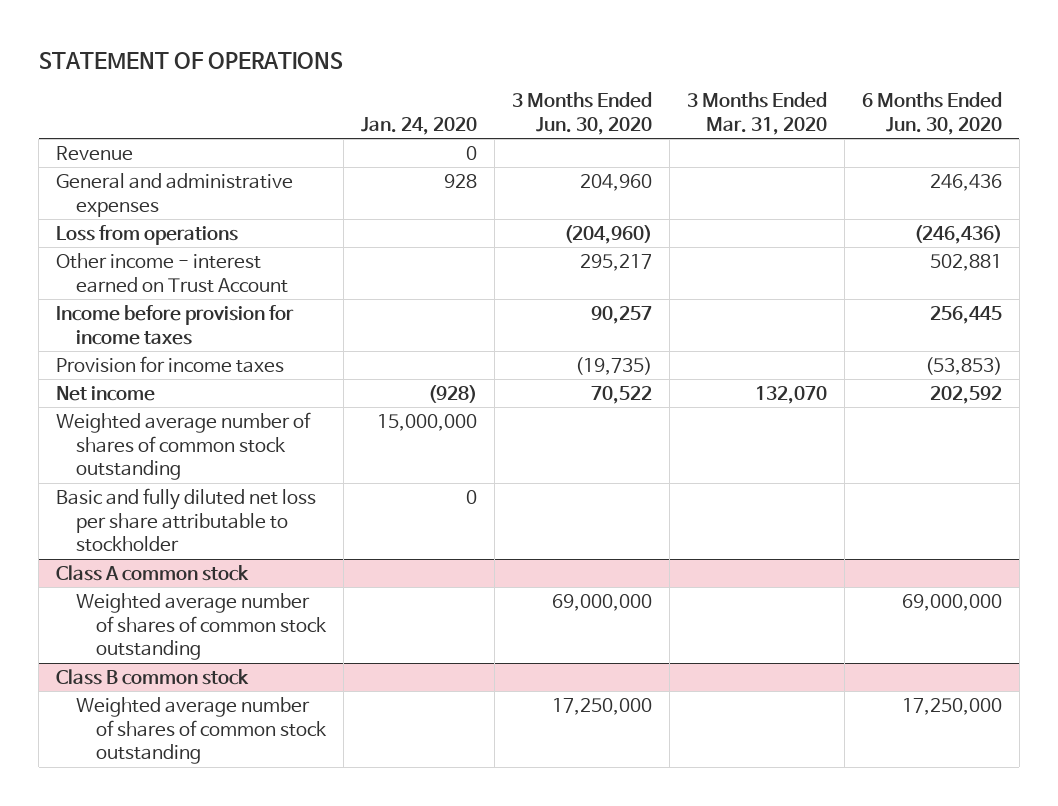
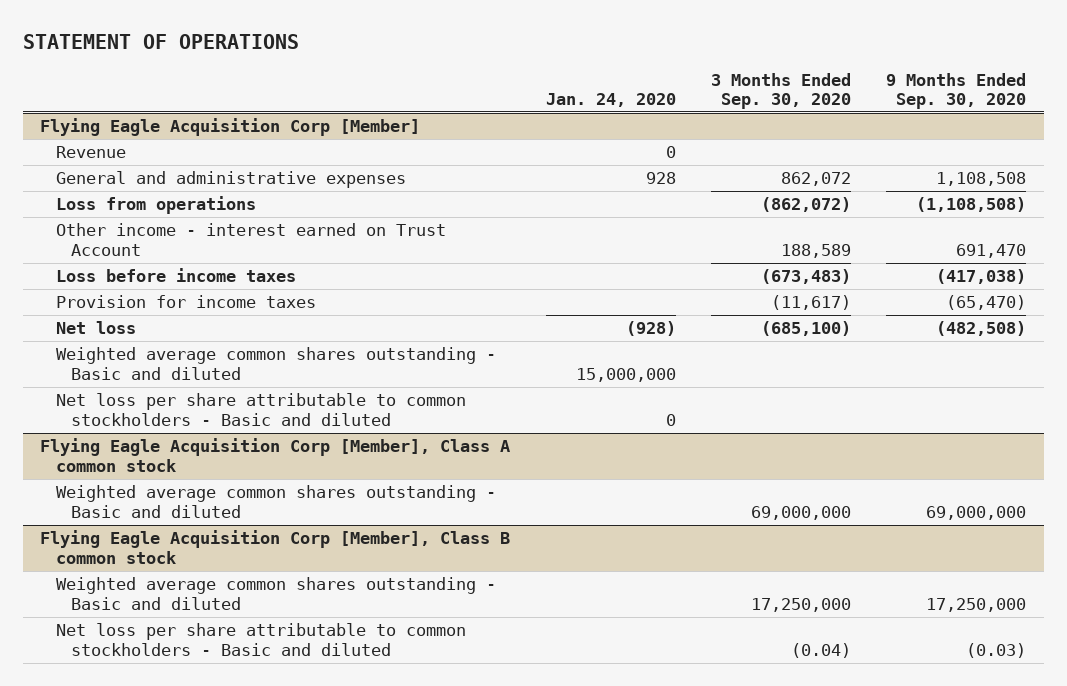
[511,92,652,135] 3 Months Ended Jun. 30, 2020 -> none
[686,92,827,135] 3 Months Ended Mar. 31, 2020 -> none
[861,92,1002,135] 6 Months Ended Jun. 30, 2020 -> none
none -> [711,72,852,110] 3 Months Ended Sep. 30, 2020
none -> [886,72,1027,110] 9 Months Ended Sep. 30, 2020
none -> [40,118,421,137] Flying Eagle Acquisition Corp [Member]
[56,304,295,345] Income before provision for income taxes -> [55,268,296,283] Loss before income taxes
[56,385,156,401] Net income -> [55,321,136,335] Net loss
[56,411,312,481] Weighted average number of shares of common stock outstanding -> [55,347,496,380] Weighted average common shares outstanding - Basic and diluted
[56,487,317,553] Basic and fully diluted net loss per share attributable to stockholder -> [55,393,466,426] Net loss per share attributable to common stockholders - Basic and diluted
[56,564,250,581] Class A common stock -> [40,438,511,472] Flying Eagle Acquisition Corp [Member], Class A common stock
[76,592,328,661] Weighted average number of shares of common stock outstanding -> [55,485,496,518] Weighted average common shares outstanding - Basic and diluted
[56,668,250,685] Class B common stock -> [40,530,511,564] Flying Eagle Acquisition Corp [Member], Class B common stock
[76,696,328,765] Weighted average number of shares of common stock outstanding -> [55,577,496,610] Weighted average common shares outstanding - Basic and diluted
none -> [55,623,466,656] Net loss per share attributable to common stockholders - Basic and diluted

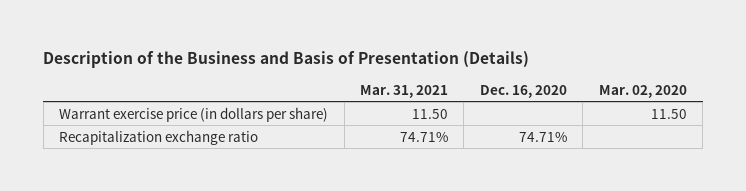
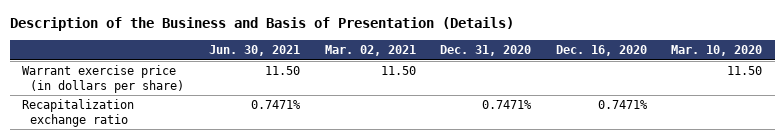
[360,84,449,98] Mar. 31, 2021 -> none
[598,84,687,98] Mar. 02, 2020 -> none
none -> [208,45,300,57] Jun. 30, 2021
none -> [324,45,416,57] Mar. 02, 2021
none -> [440,45,532,57] Dec. 31, 2020
none -> [671,45,763,57] Mar. 10, 2020
[518,131,567,142] 74.71% -> [597,100,648,110] 0.7471%

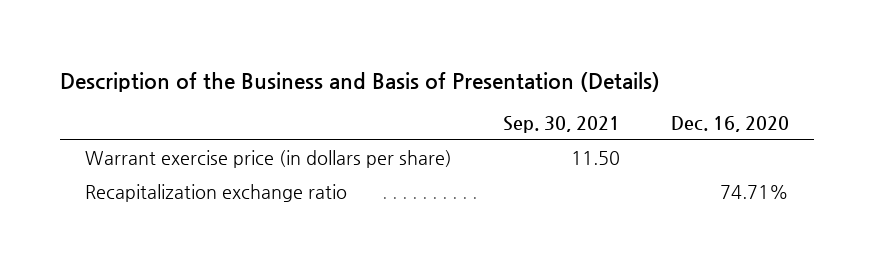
[208,45,300,57] Jun. 30, 2021 -> none
[324,45,416,57] Mar. 02, 2021 -> none
[440,45,532,57] Dec. 31, 2020 -> none
[671,45,763,57] Mar. 10, 2020 -> none
none -> [502,116,620,134] Sep. 30, 2021
[597,100,648,110] 0.7471% -> [719,185,789,200] 74.71%

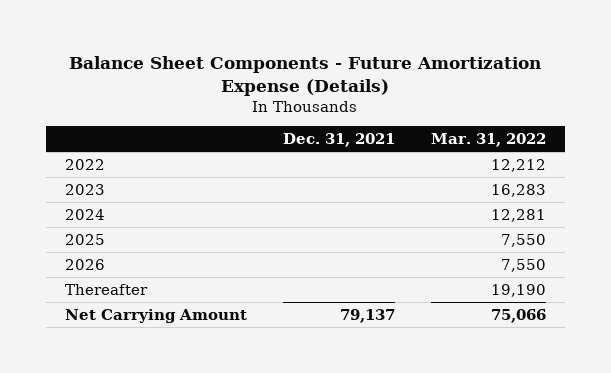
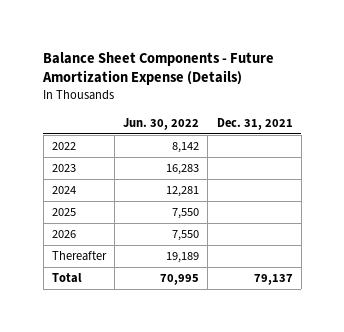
[431,132,547,147] Mar. 31, 2022 -> none
none -> [123,117,200,130] Jun. 30, 2022
[64,308,247,323] Net Carrying Amount -> [51,273,82,284] Total

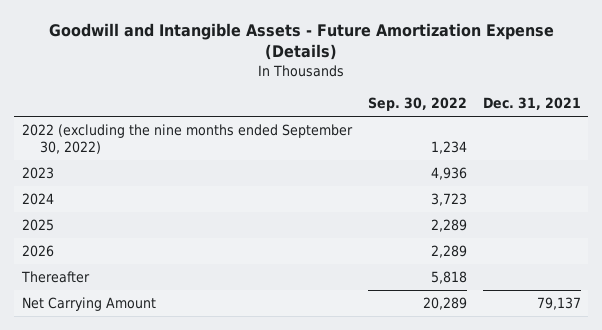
[42,51,275,86] Balance Sheet Components - Future Amortization Expense (Details) -> [49,22,555,61] Goodwill and Intangible Assets - Future Amortization Expense (Details)
[123,117,200,130] Jun. 30, 2022 -> none
none -> [367,97,467,112] Sep. 30, 2022
[51,142,76,151] 2022 -> [21,124,353,154] 2022 (excluding the nine months ended September 30, 2022)
[51,273,82,284] Total -> [21,297,156,312] Net Carrying Amount

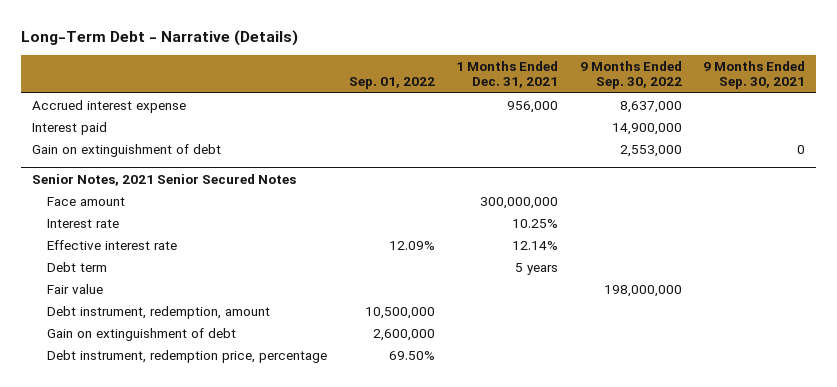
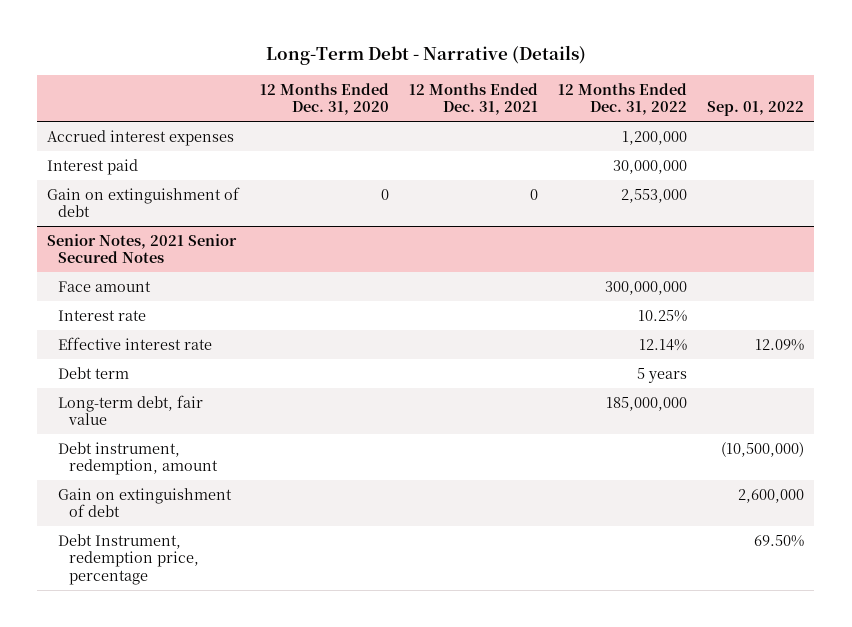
[456,60,559,89] 1 Months Ended Dec. 31, 2021 -> none
[579,60,682,90] 9 Months Ended Sep. 30, 2022 -> none
[703,60,806,90] 9 Months Ended Sep. 30, 2021 -> none
none -> [259,82,389,116] 12 Months Ended Dec. 31, 2020
none -> [408,82,538,116] 12 Months Ended Dec. 31, 2021
none -> [557,82,687,116] 12 Months Ended Dec. 31, 2022
[31,99,186,113] Accrued interest expense -> [47,129,235,146] Accrued interest expenses
[47,283,104,294] Fair value -> [58,394,204,426] Long-term debt, fair value
[364,306,435,319] 10,500,000 -> [721,441,805,457] (10,500,000)
[47,349,328,363] Debt instrument, redemption price, percentage -> [58,533,200,586] Debt Instrument, redemption price, percentage

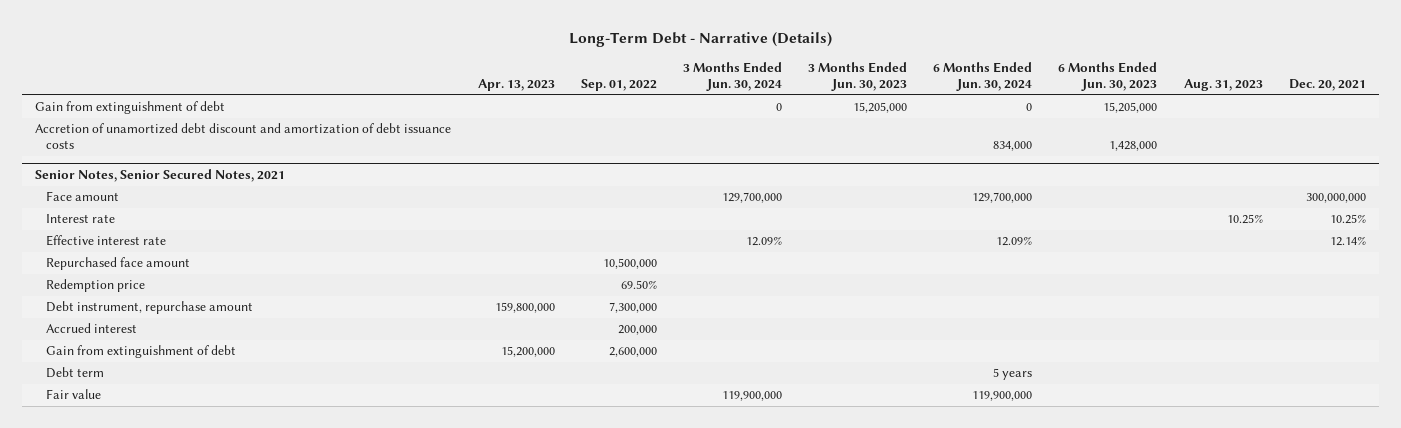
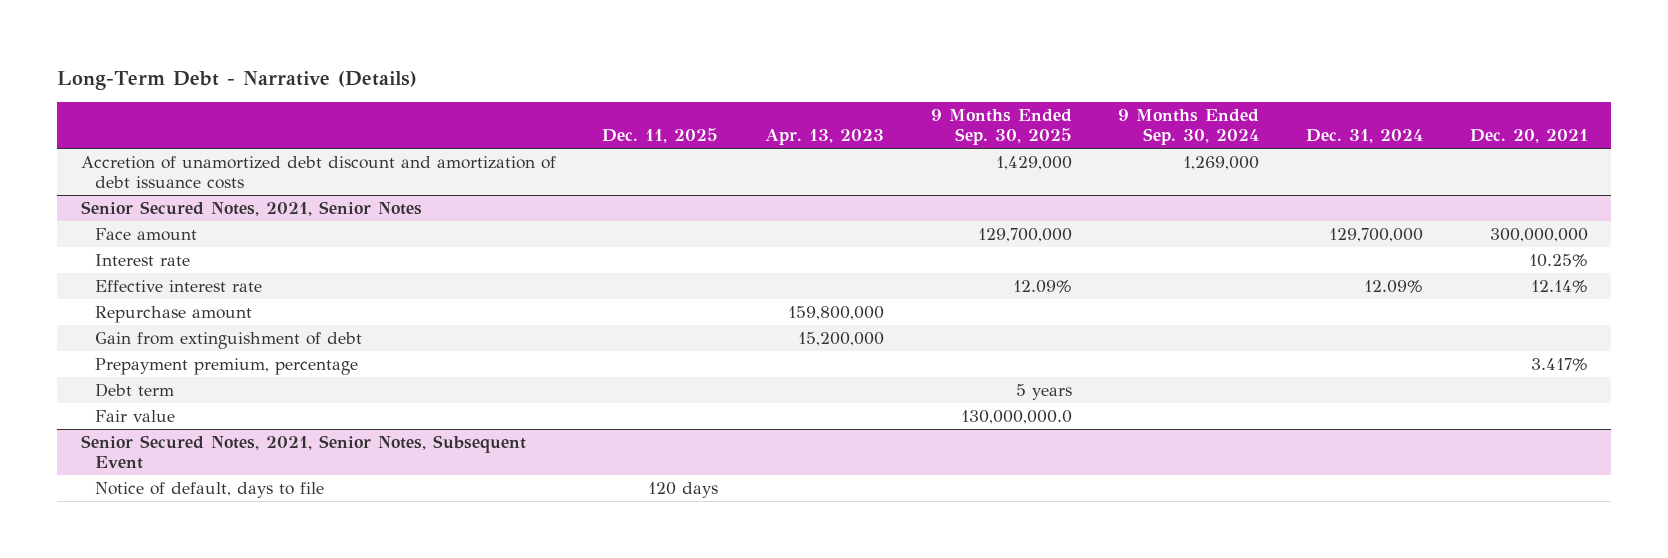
[580,79,657,92] Sep. 01, 2022 -> none
[682,62,782,92] 3 Months Ended Jun. 30, 2024 -> none
[808,62,908,92] 3 Months Ended Jun. 30, 2023 -> none
[933,62,1033,92] 6 Months Ended Jun. 30, 2024 -> none
[1058,62,1158,92] 6 Months Ended Jun. 30, 2023 -> none
[1183,79,1263,92] Aug. 31, 2023 -> none
none -> [602,128,719,144] Dec. 11, 2025
none -> [930,109,1072,146] 9 Months Ended Sep. 30, 2025
none -> [1118,109,1260,146] 9 Months Ended Sep. 30, 2024
none -> [1305,129,1423,144] Dec. 31, 2024
[35,101,226,115] Gain from extinguishment of debt -> none
[35,169,286,183] Senior Notes, Senior Secured Notes, 2021 -> [80,200,422,216] Senior Secured Notes, 2021, Senior Notes
[45,257,190,271] Repurchased face amount -> none
[45,279,145,293] Redemption price -> none
[45,323,137,334] Accrued interest -> none
[45,301,253,315] Debt instrument, repurchase amount -> [95,305,253,323] Repurchase amount
none -> [95,357,359,375] Prepayment premium, percentage
none -> [80,434,526,470] Senior Secured Notes, 2021, Senior Notes, Subsequent Event
none -> [95,481,325,498] Notice of default, days to file

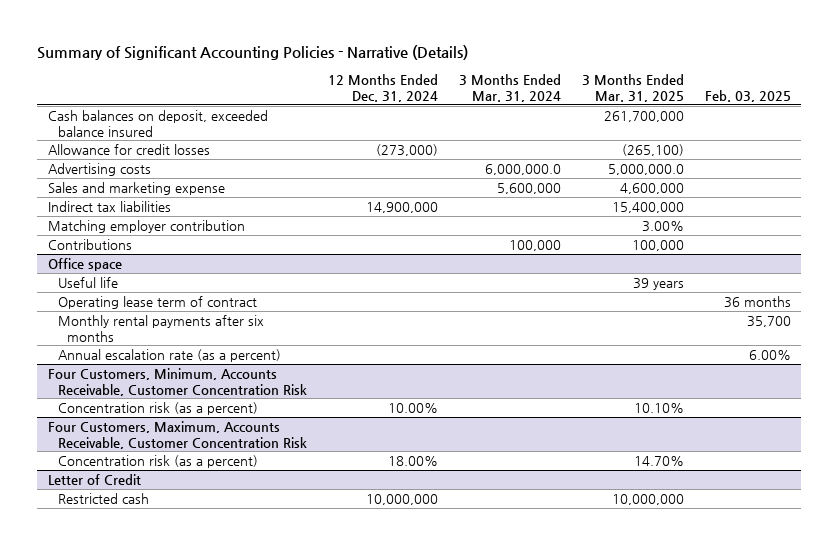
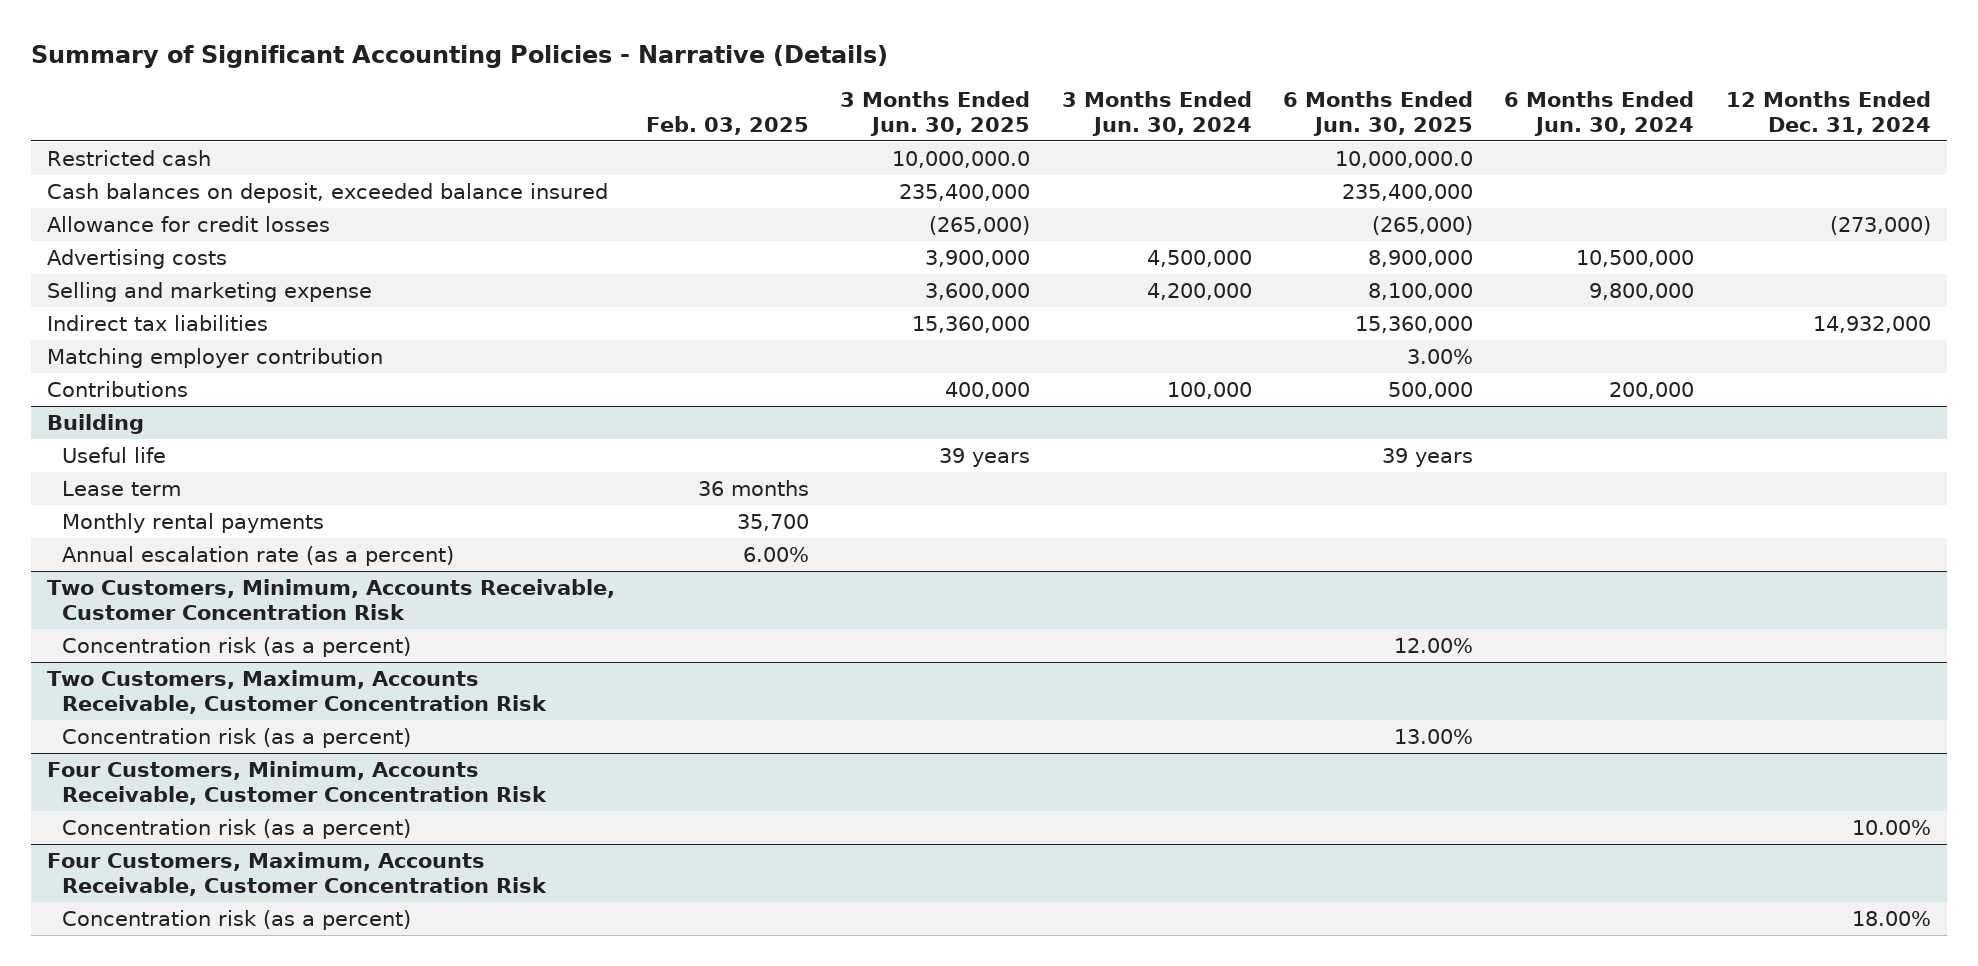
[458,74,561,102] 3 Months Ended Mar. 31, 2024 -> none
[581,74,684,102] 3 Months Ended Mar. 31, 2025 -> none
none -> [840,91,1031,136] 3 Months Ended Jun. 30, 2025
none -> [1061,91,1252,136] 3 Months Ended Jun. 30, 2024
none -> [1283,91,1474,136] 6 Months Ended Jun. 30, 2025
none -> [1504,91,1695,136] 6 Months Ended Jun. 30, 2024
none -> [46,150,211,167] Restricted cash
[47,181,225,195] Sales and marketing expense -> [46,282,372,303] Selling and marketing expense
[365,201,438,213] 14,900,000 -> [1812,316,1931,334] 14,932,000
[47,257,122,271] Office space -> [46,414,144,435] Building
[57,295,257,309] Operating lease term of contract -> [62,481,182,497] Lease term
[57,314,264,342] Monthly rental payments after six months -> [62,513,325,534] Monthly rental payments
none -> [46,579,615,620] Two Customers, Minimum, Accounts Receivable, Customer Concentration Risk
none -> [62,637,412,658] Concentration risk (as a percent)
none -> [46,670,548,714] Two Customers, Maximum, Accounts Receivable, Customer Concentration Risk
none -> [62,728,412,749] Concentration risk (as a percent)
[47,473,141,485] Letter of Credit -> none
[57,492,149,504] Restricted cash -> none

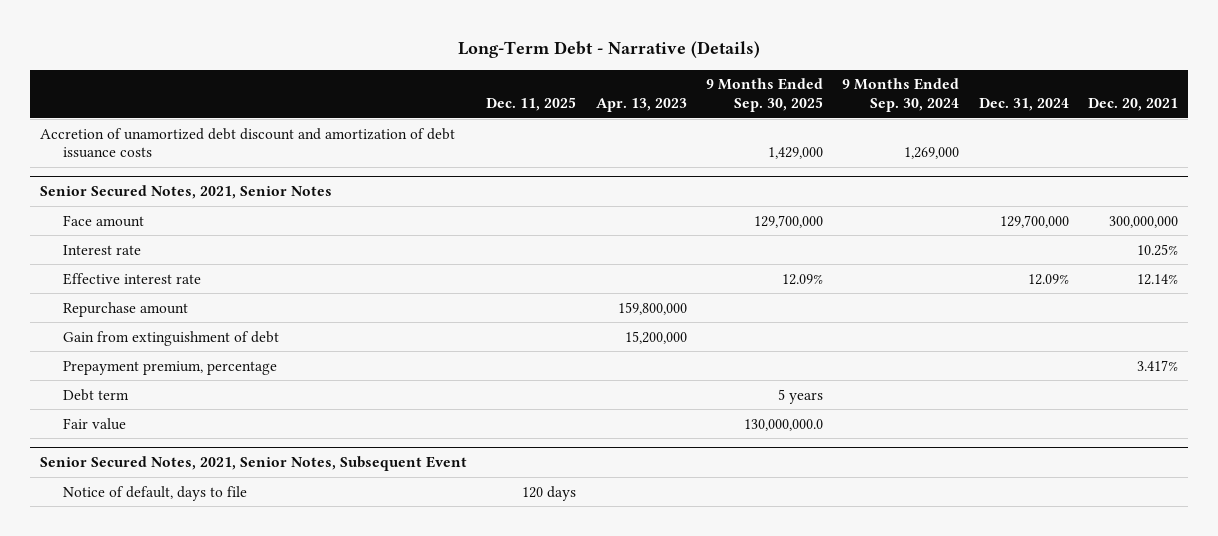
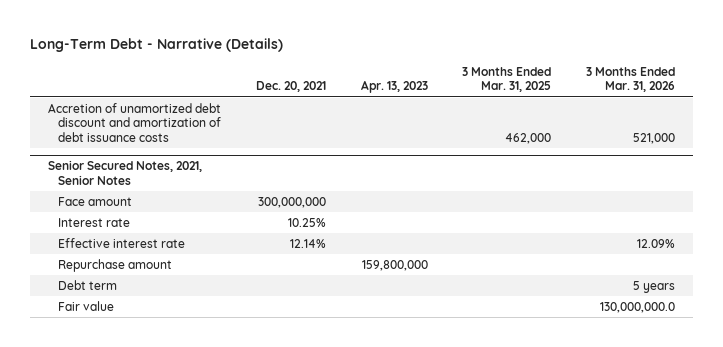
[486,96,577,111] Dec. 11, 2025 -> none
[705,78,823,112] 9 Months Ended Sep. 30, 2025 -> none
[842,78,960,112] 9 Months Ended Sep. 30, 2024 -> none
[978,97,1069,111] Dec. 31, 2024 -> none
none -> [462,66,552,93] 3 Months Ended Mar. 31, 2025
none -> [586,66,676,93] 3 Months Ended Mar. 31, 2026
[62,330,279,346] Gain from extinguishment of debt -> none
[62,360,277,375] Prepayment premium, percentage -> none
[39,455,467,471] Senior Secured Notes, 2021, Senior Notes, Subsequent Event -> none
[62,485,247,501] Notice of default, days to file -> none

